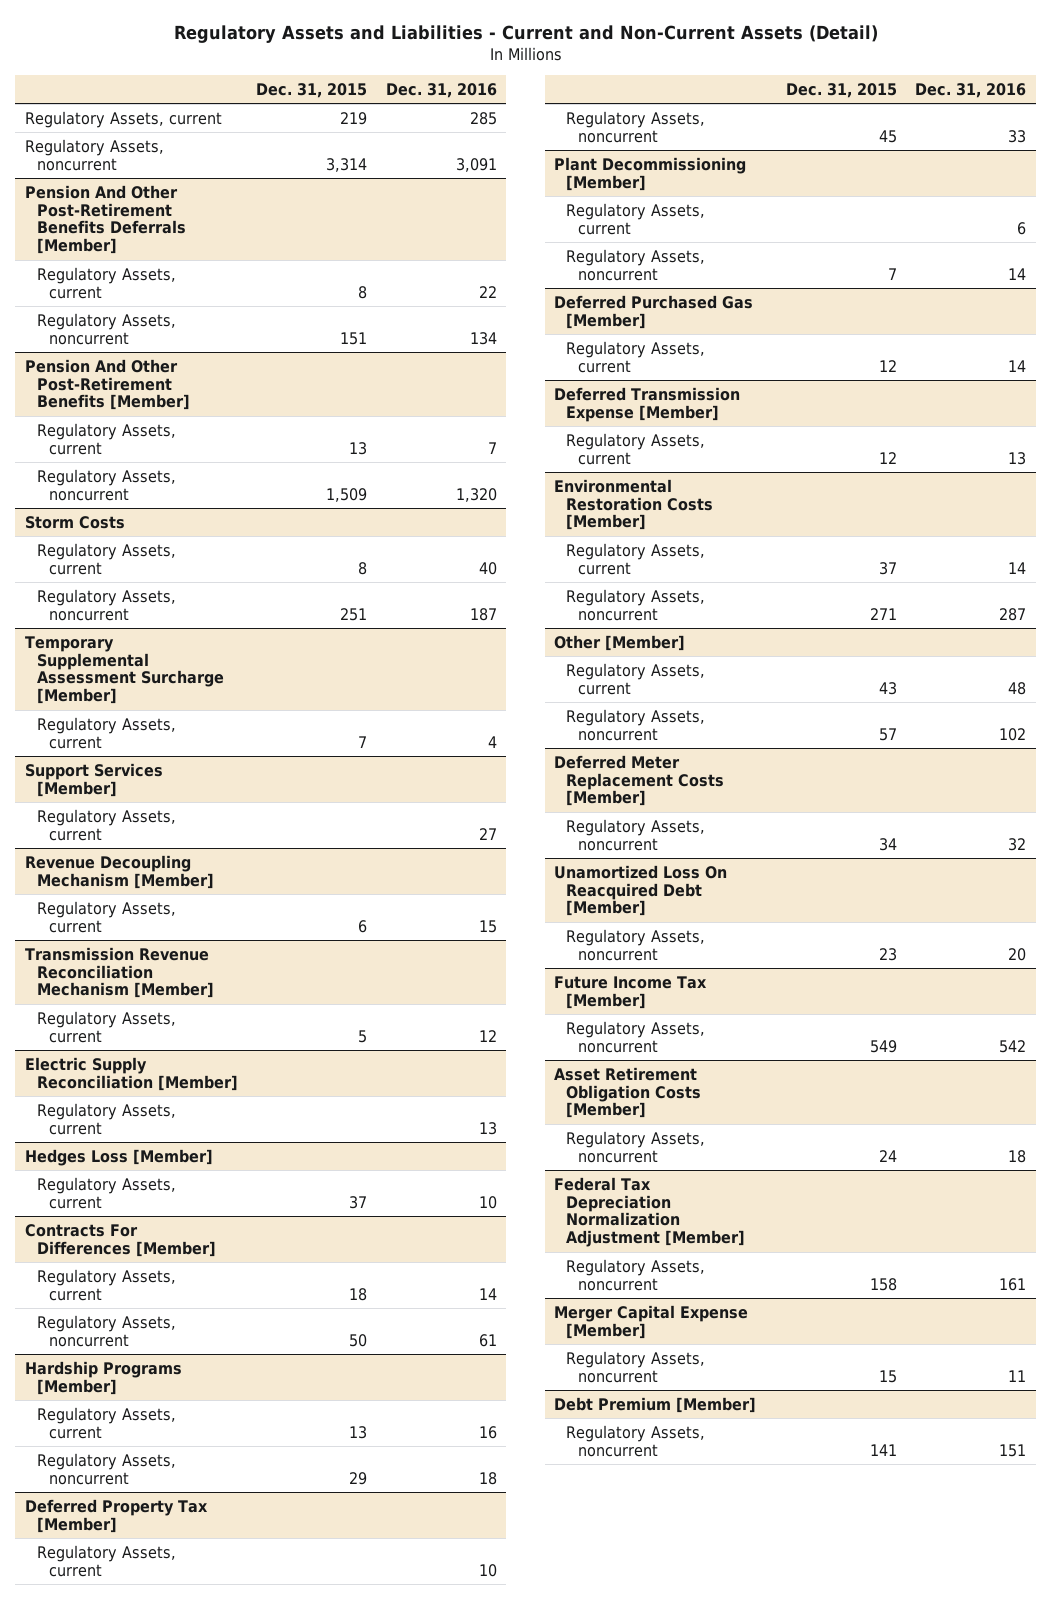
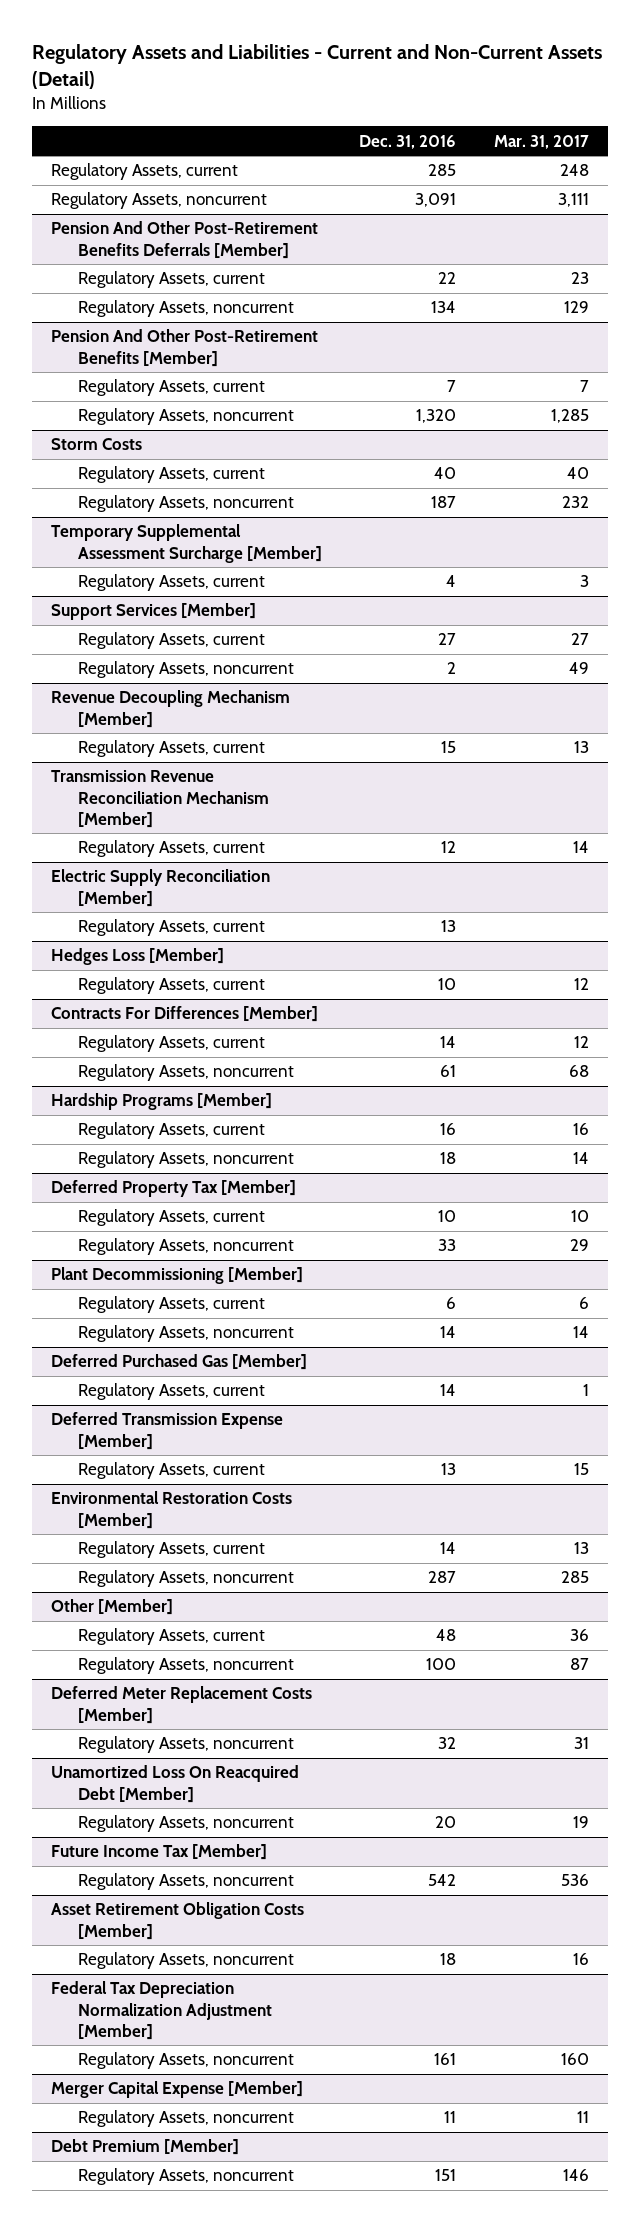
[256,82,368,98] Dec. 31, 2015 -> none
none -> [493,134,589,149] Mar. 31, 2017
none -> [77,661,294,679] Regulatory Assets, noncurrent
[999,727,1027,741] 102 -> [426,1658,457,1671] 100

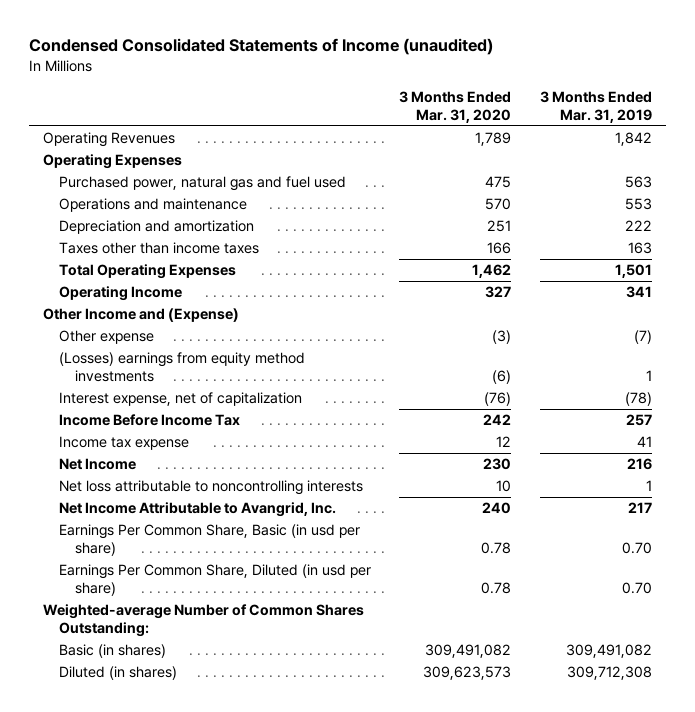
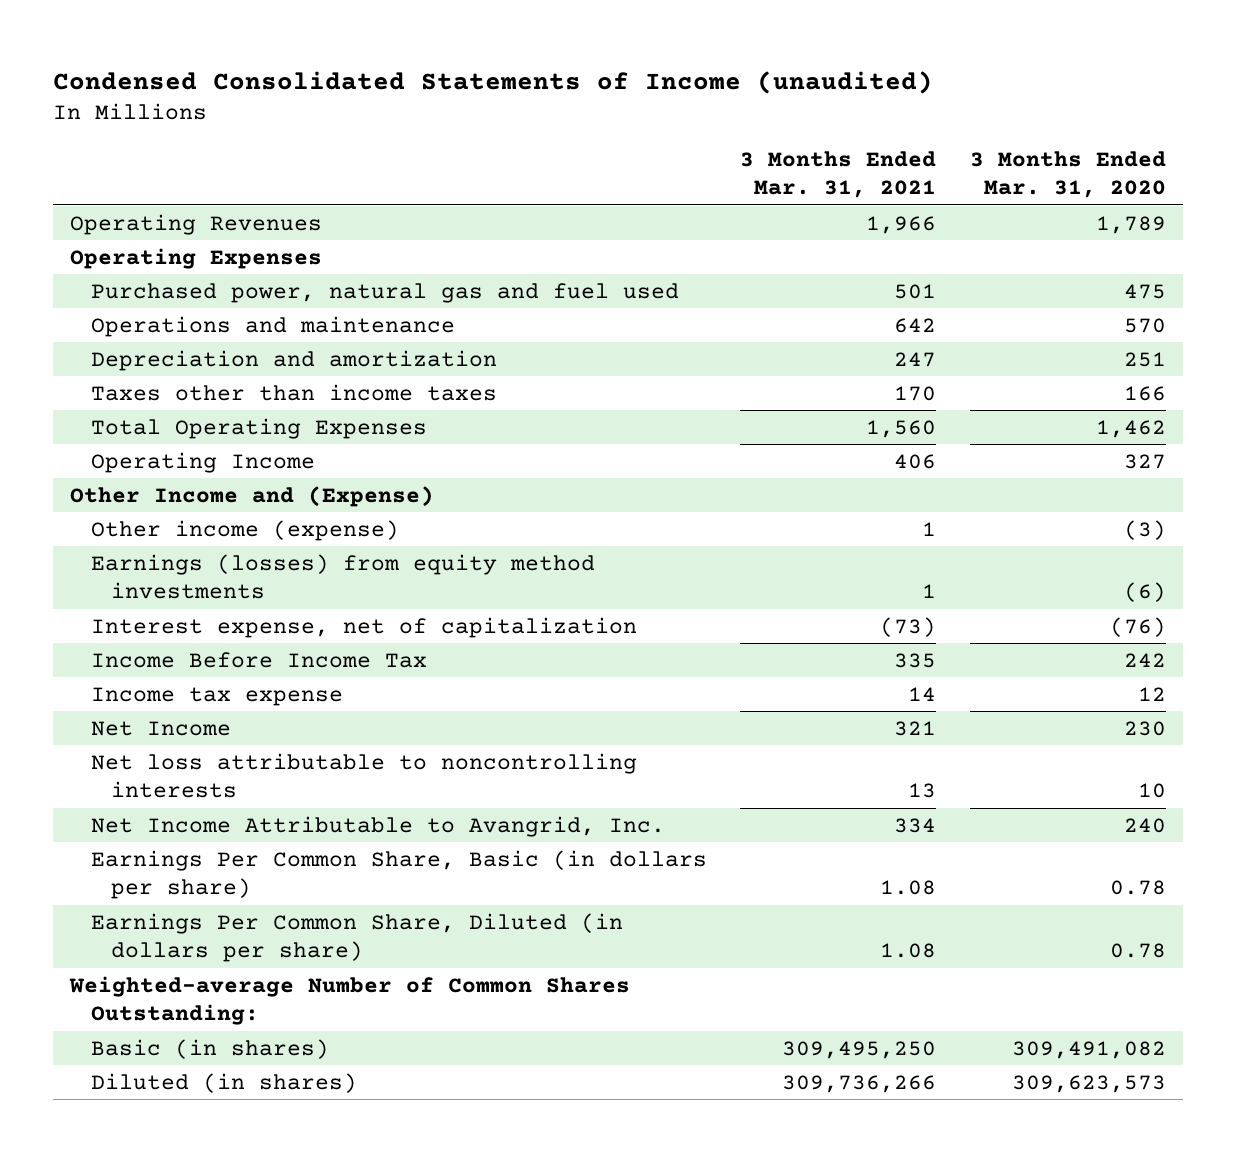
[540,90,653,123] 3 Months Ended Mar. 31, 2019 -> none
none -> [740,150,937,199] 3 Months Ended Mar. 31, 2021
[58,330,154,345] Other expense -> [90,519,399,541] Other income (expense)
[58,352,305,383] (Losses) earnings from equity method investments -> [90,553,595,600] Earnings (losses) from equity method investments
[58,524,360,557] Earnings Per Common Share, Basic (in usd per share) -> [90,849,707,900] Earnings Per Common Share, Basic (in dollars per share)
[58,564,371,597] Earnings Per Common Share, Diluted (in usd per share) -> [90,912,623,963] Earnings Per Common Share, Diluted (in dollars per share)

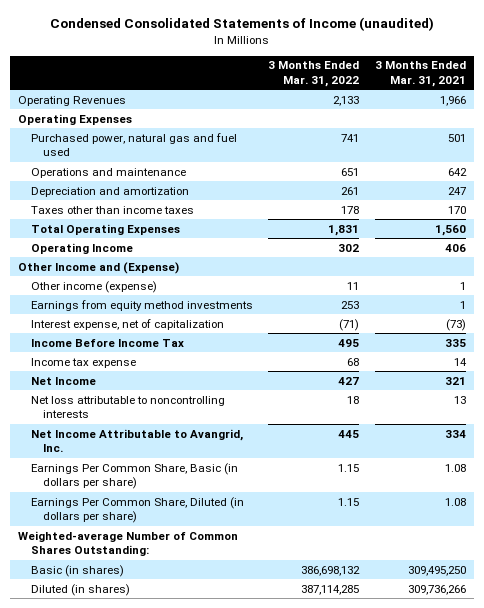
[970,150,1167,199] 3 Months Ended Mar. 31, 2020 -> none
none -> [268,61,360,87] 3 Months Ended Mar. 31, 2022
[90,553,595,600] Earnings (losses) from equity method investments -> [30,299,253,311] Earnings from equity method investments

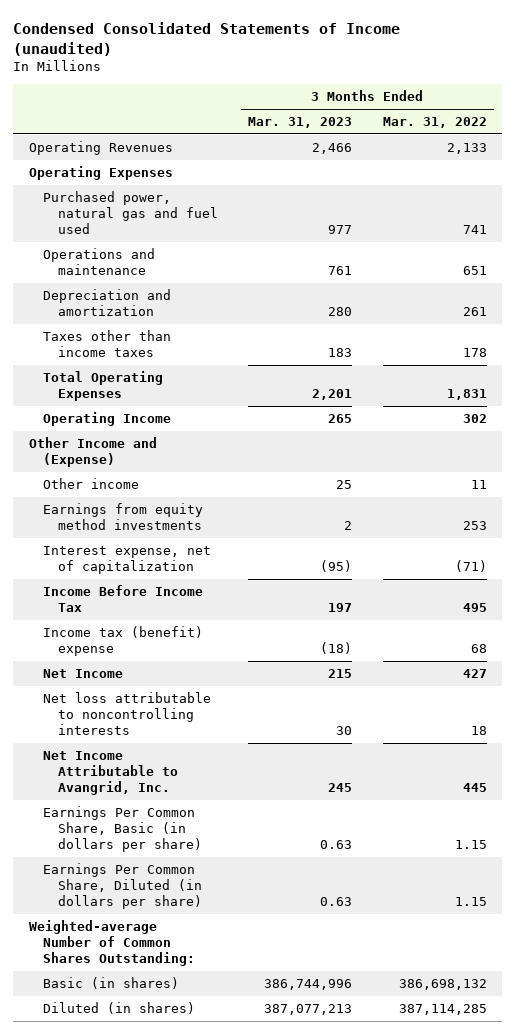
[375,61,467,87] 3 Months Ended Mar. 31, 2021 -> none
none -> [248,117,353,129] Mar. 31, 2023
[30,280,157,293] Other income (expense) -> [43,478,140,490] Other income
[30,357,136,368] Income tax expense -> [43,626,204,657] Income tax (benefit) expense

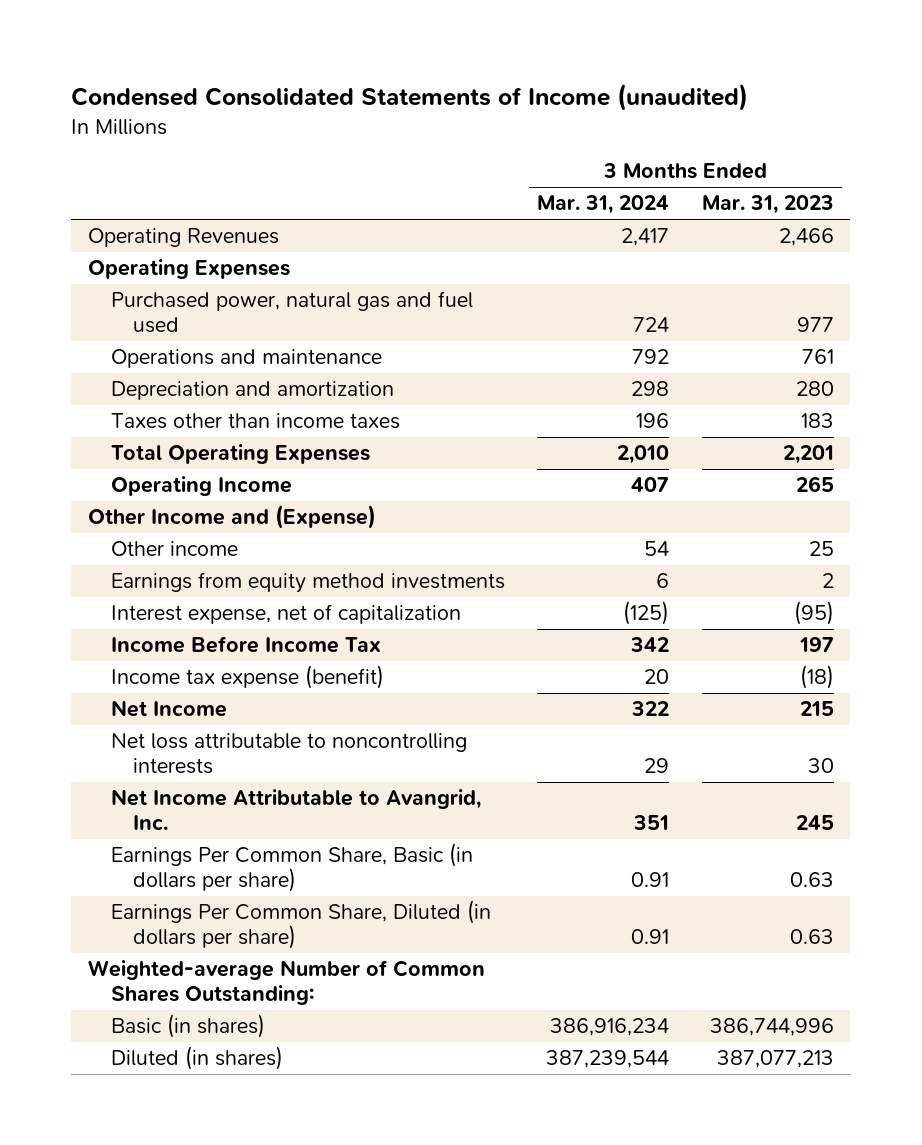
[382,117,487,129] Mar. 31, 2022 -> none
none -> [537,195,670,215] Mar. 31, 2024
[43,626,204,657] Income tax (benefit) expense -> [110,665,384,690] Income tax expense (benefit)

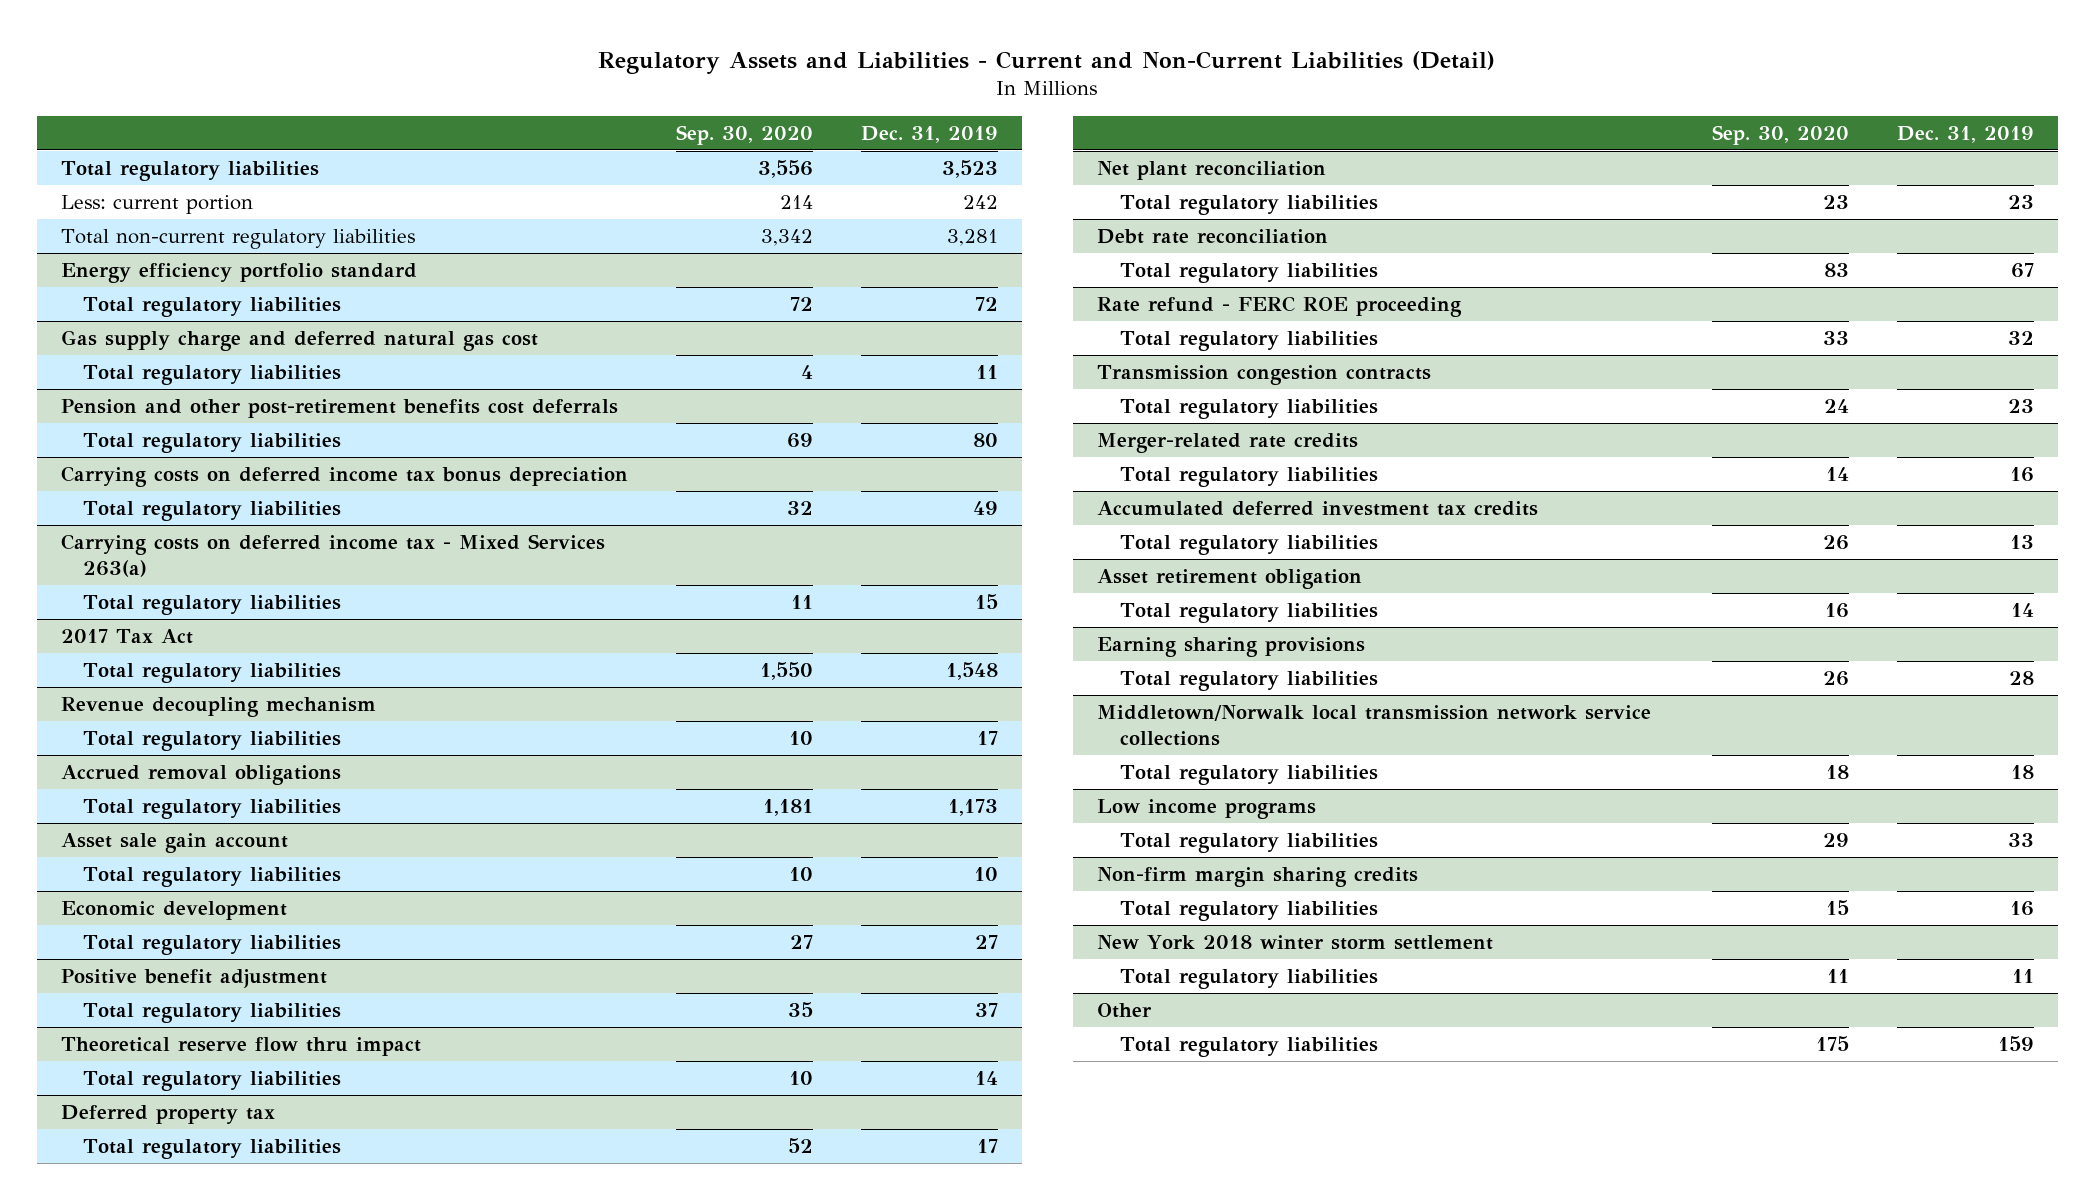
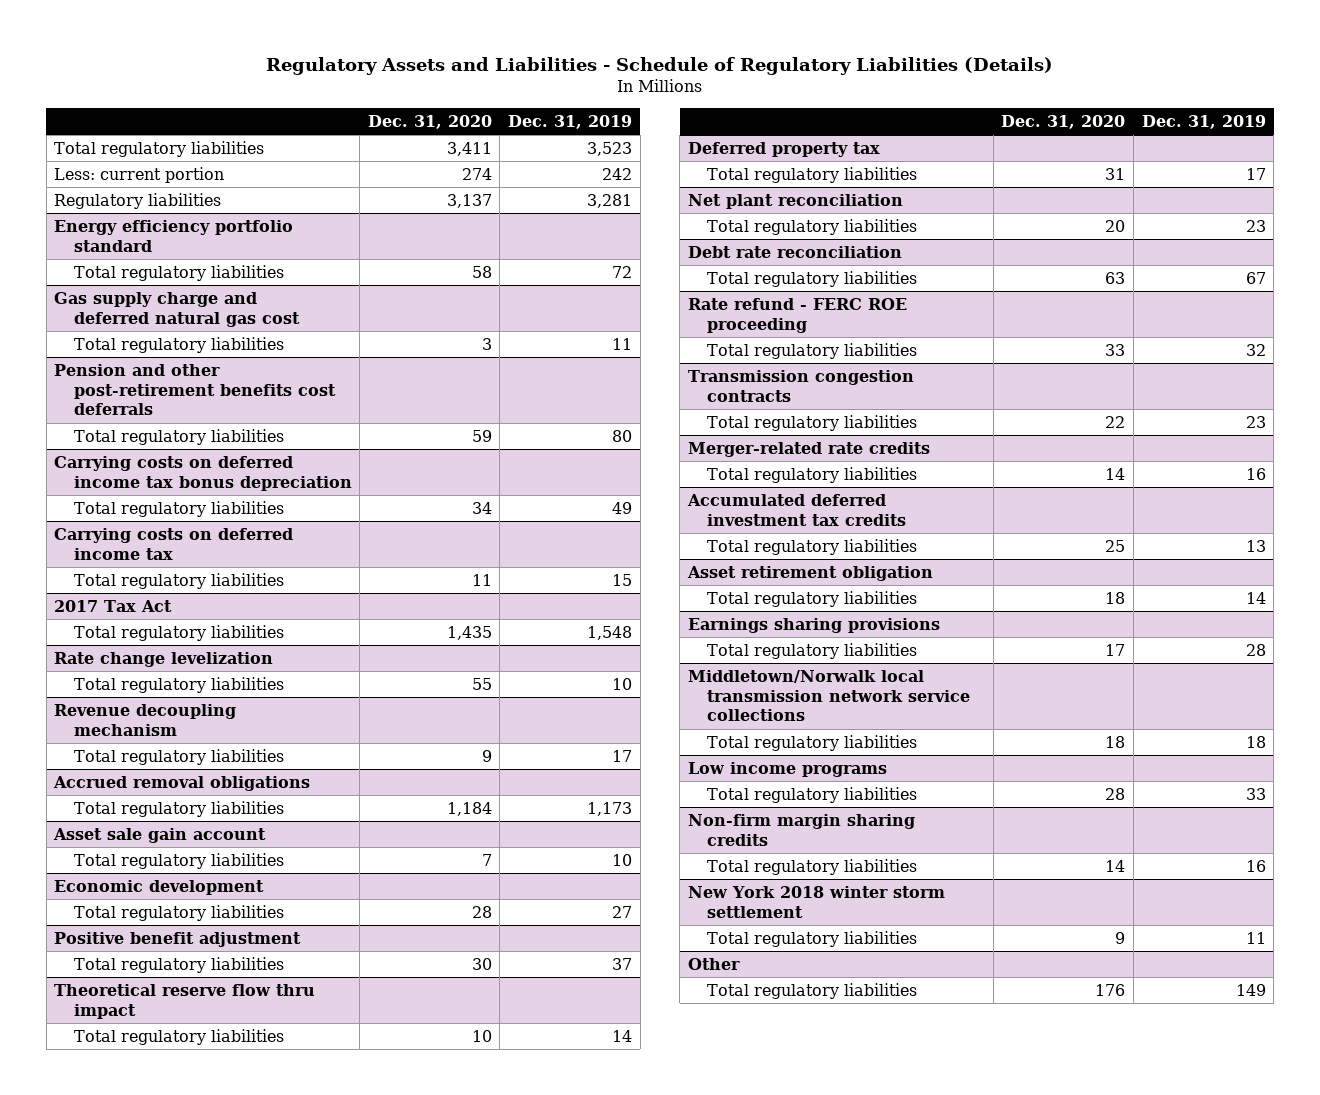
[598,51,1496,75] Regulatory Assets and Liabilities - Current and Non-Current Liabilities (Detail) -> [265,56,1053,75] Regulatory Assets and Liabilities - Schedule of Regulatory Liabilities (Details)
[675,124,813,145] Sep. 30, 2020 -> none
none -> [367,114,492,129] Dec. 31, 2020
[60,229,415,250] Total non-current regulatory liabilities -> [54,192,222,209] Regulatory liabilities
[60,534,605,577] Carrying costs on deferred income tax - Mixed Services 263(a) -> [54,527,294,560] Carrying costs on deferred income tax
none -> [54,651,274,667] Rate change levelization
none -> [73,676,284,693] Total regulatory liabilities
[1096,637,1365,658] Earning sharing provisions -> [687,617,940,633] Earnings sharing provisions
[1998,1036,2035,1052] 159 -> [1235,983,1266,996] 149

